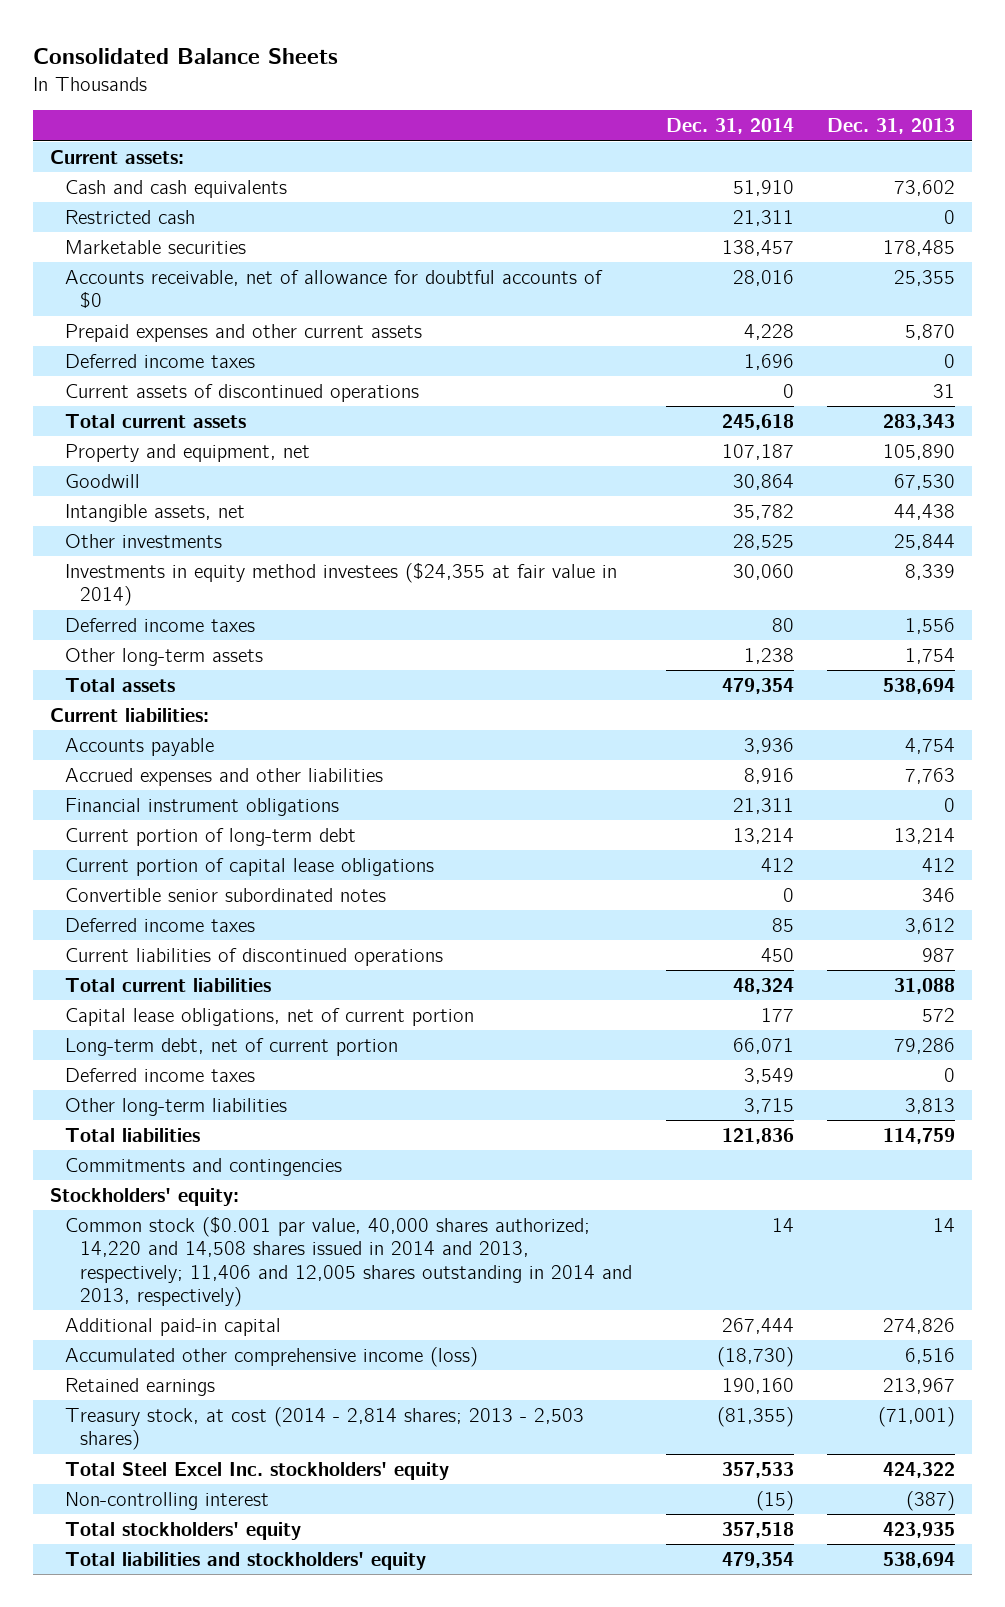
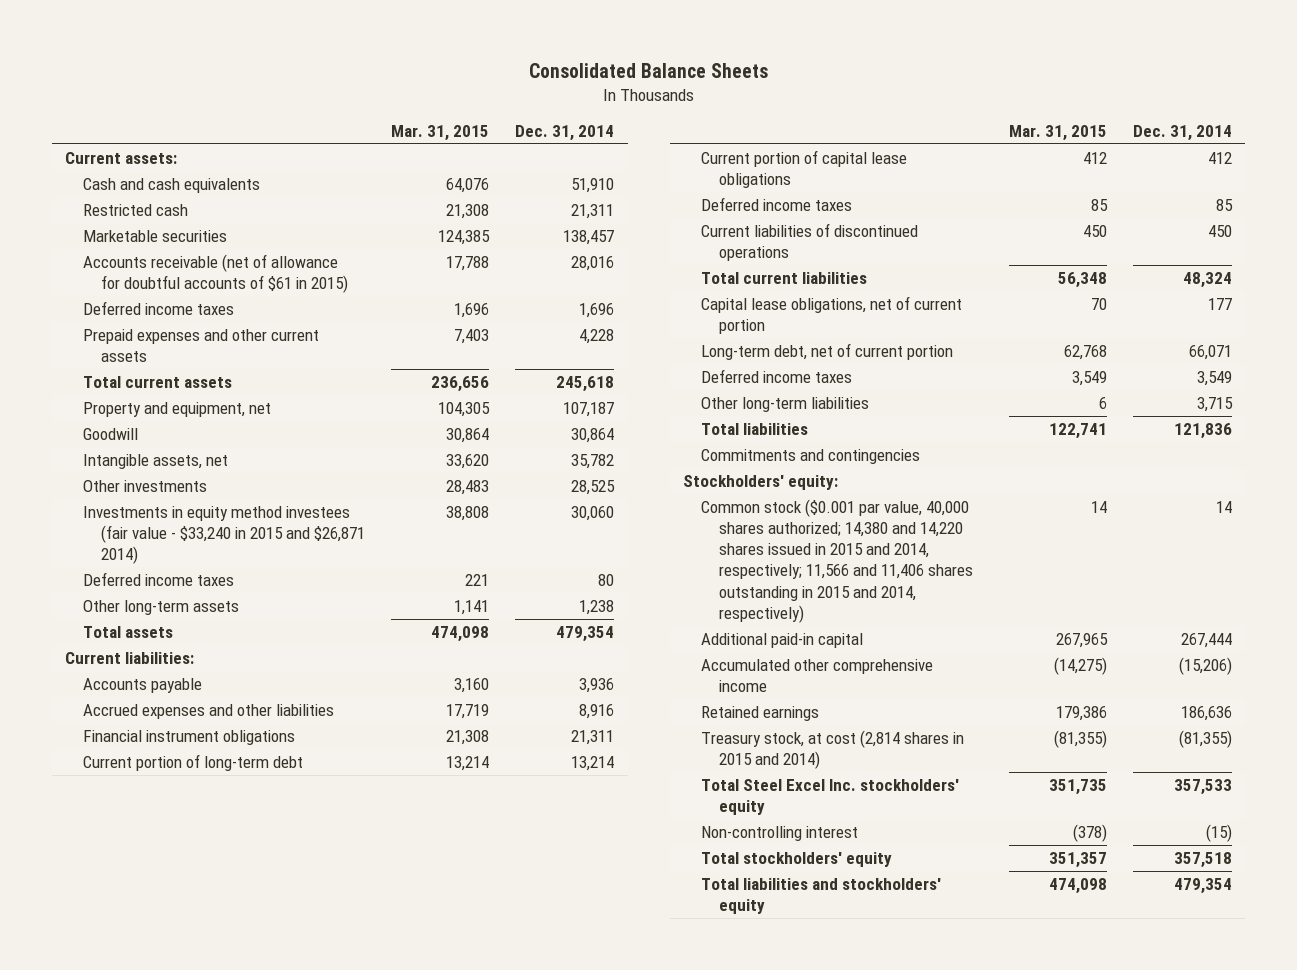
[827,118,956,135] Dec. 31, 2013 -> none
none -> [391,124,490,141] Mar. 31, 2015
[65,269,604,309] Accounts receivable, net of allowance for doubtful accounts of $0 -> [83,253,349,294] Accounts receivable (net of allowance for doubtful accounts of $61 in 2015)
[65,383,420,402] Current assets of discontinued operations -> none
[65,323,423,342] Prepaid expenses and other current assets -> [83,328,320,363] Prepaid expenses and other current assets
[65,562,618,607] Investments in equity method investees ($24,355 at fair value in 2014) -> none
none -> [83,505,366,565] Investments in equity method investees (fair value - $33,240 in 2015 and $26,871 2014)
[65,887,387,902] Convertible senior subordinated notes -> none
[65,1216,633,1308] Common stock ($0.001 par value, 40,000 shares authorized; 14,220 and 14,508 shares issued in 2014 and 2013, respectively; 11,406 and 12,005 shares outstanding in 2014 and 2013, respectively) -> [700,498,974,623] Common stock ($0.001 par value, 40,000 shares authorized; 14,380 and 14,220 shares issued in 2015 and 2014, respectively; 11,566 and 11,406 shares outstanding in 2015 and 2014, respectively)
[65,1346,479,1367] Accumulated other comprehensive income (loss) -> [700,658,933,693] Accumulated other comprehensive income
[716,1346,794,1367] (18,730) -> [1179,656,1233,675] (15,206)
[721,1377,794,1394] 190,160 -> [1181,705,1233,721] 186,636
[65,1406,585,1451] Treasury stock, at cost (2014 - 2,814 shares; 2013 - 2,503 shares) -> [700,729,964,770] Treasury stock, at cost (2,814 shares in 2015 and 2014)

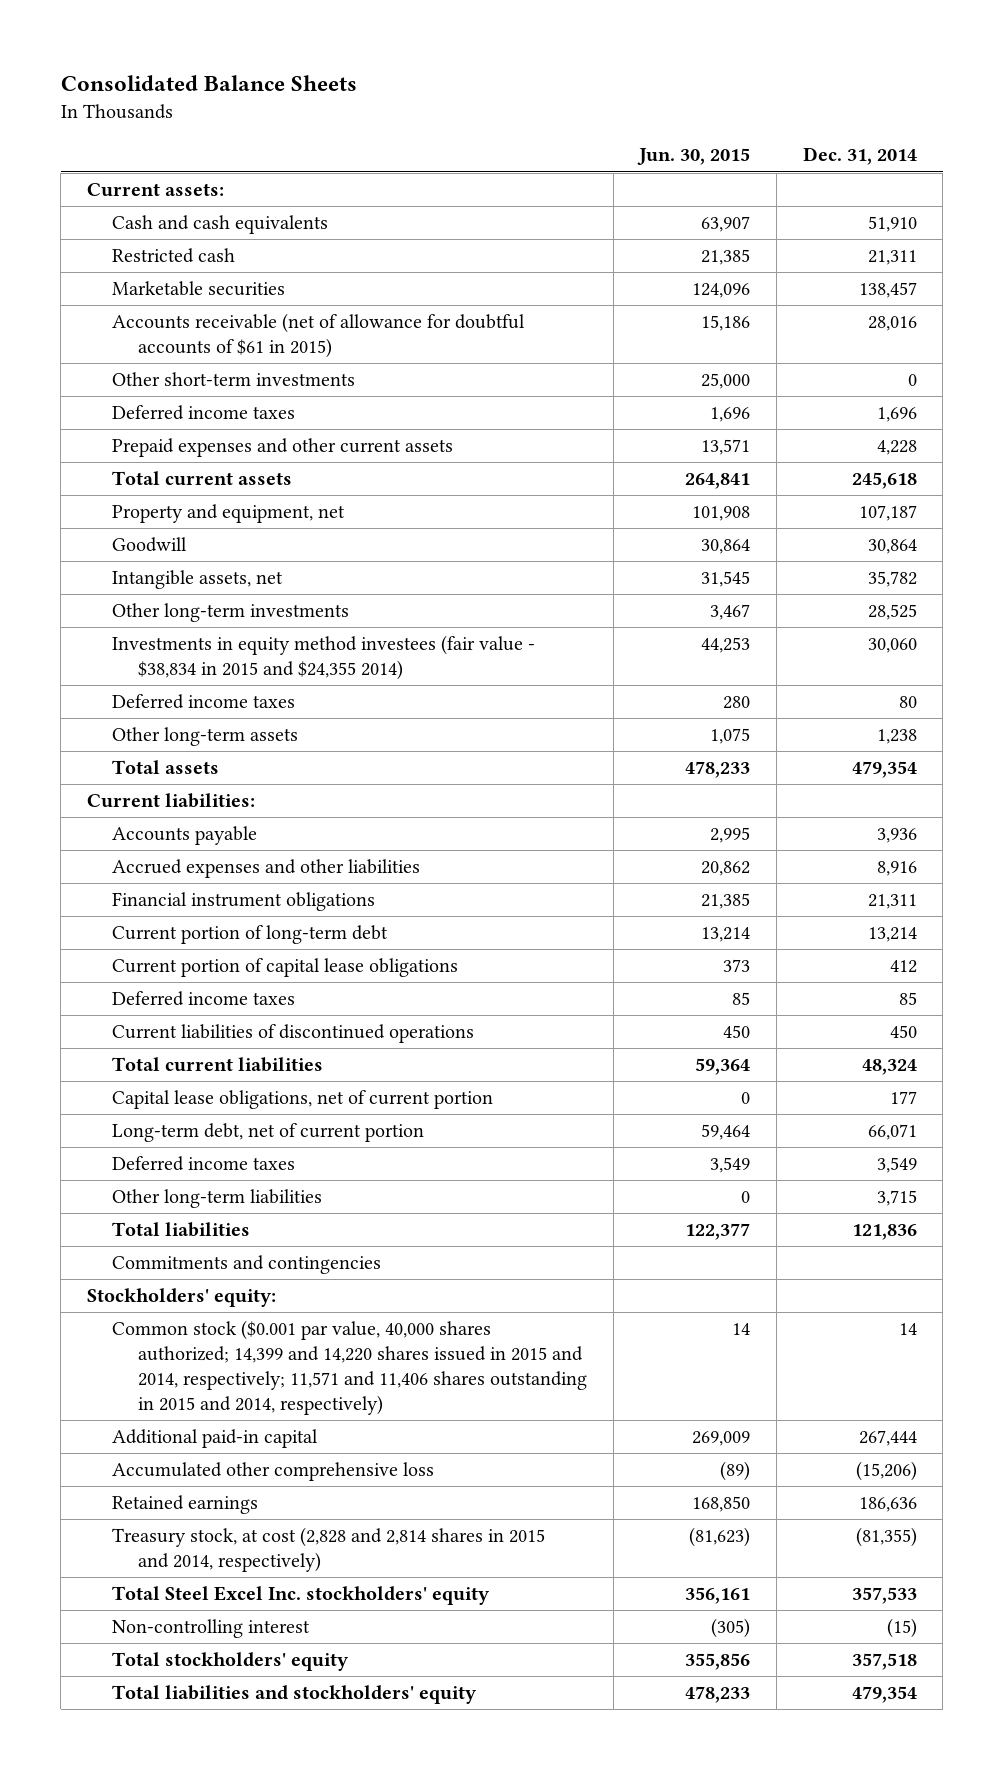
[391,124,490,141] Mar. 31, 2015 -> none
none -> [637,148,751,166] Jun. 30, 2015
none -> [112,372,356,387] Other short-term investments
[83,479,208,492] Other investments -> [112,603,350,623] Other long-term investments
[83,505,366,565] Investments in equity method investees (fair value - $33,240 in 2015 and $26,871 2014) -> [112,635,536,681] Investments in equity method investees (fair value - $38,834 in 2015 and $24,355 2014)
[700,498,974,623] Common stock ($0.001 par value, 40,000 shares authorized; 14,380 and 14,220 shares issued in 2015 and 2014, respectively; 11,566 and 11,406 shares outstanding in 2015 and 2014, respectively) -> [112,1320,588,1415] Common stock ($0.001 par value, 40,000 shares authorized; 14,399 and 14,220 shares issued in 2015 and 2014, respectively; 11,571 and 11,406 shares outstanding in 2015 and 2014, respectively)
[700,658,933,693] Accumulated other comprehensive income -> [112,1462,435,1482] Accumulated other comprehensive loss
[700,729,964,770] Treasury stock, at cost (2,814 shares in 2015 and 2014) -> [112,1527,546,1573] Treasury stock, at cost (2,828 and 2,814 shares in 2015 and 2014, respectively)

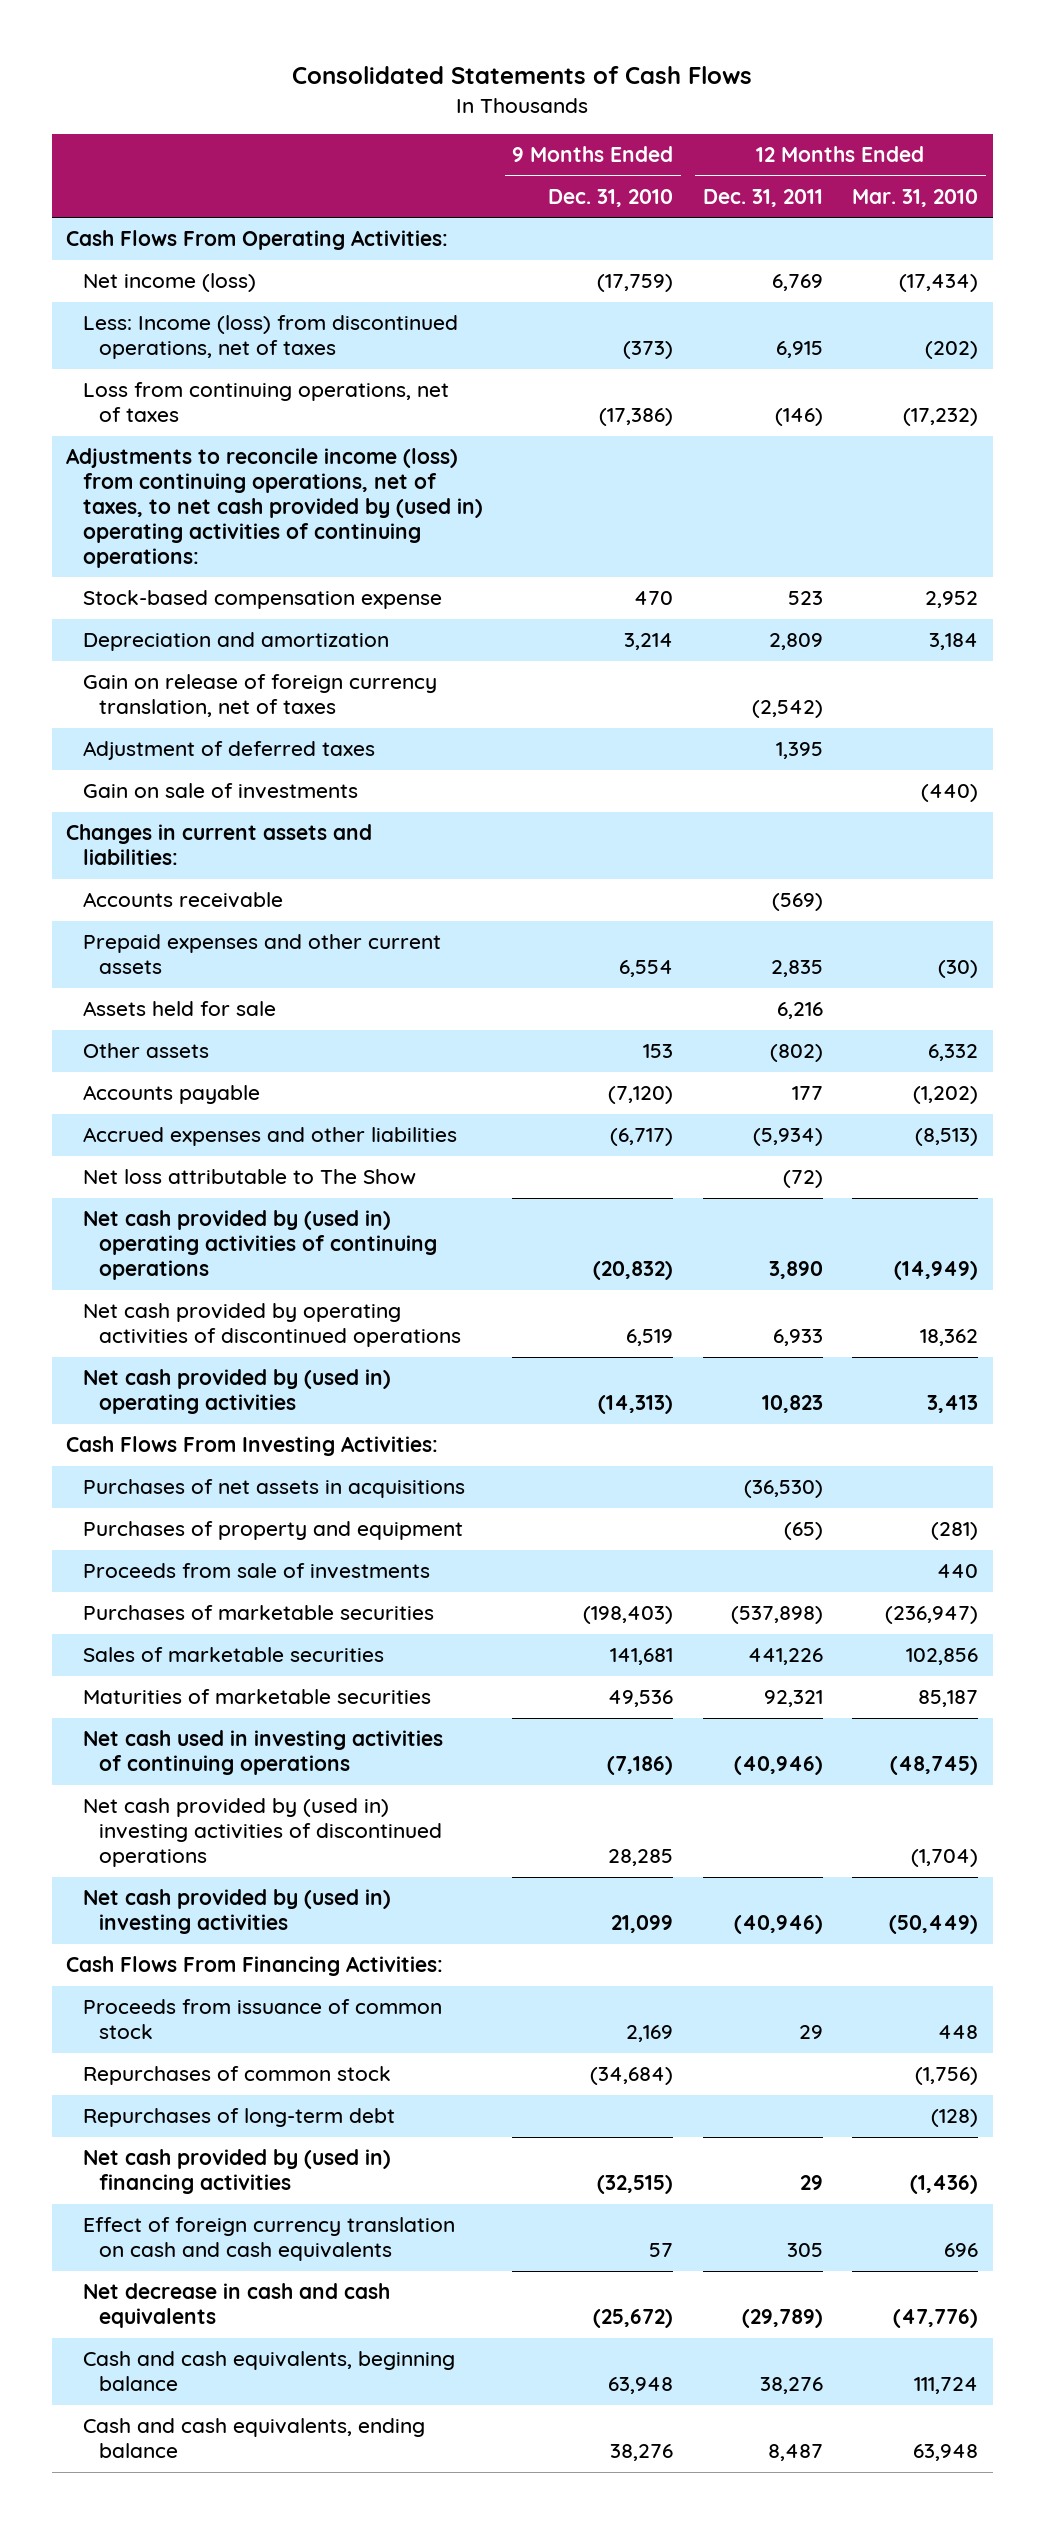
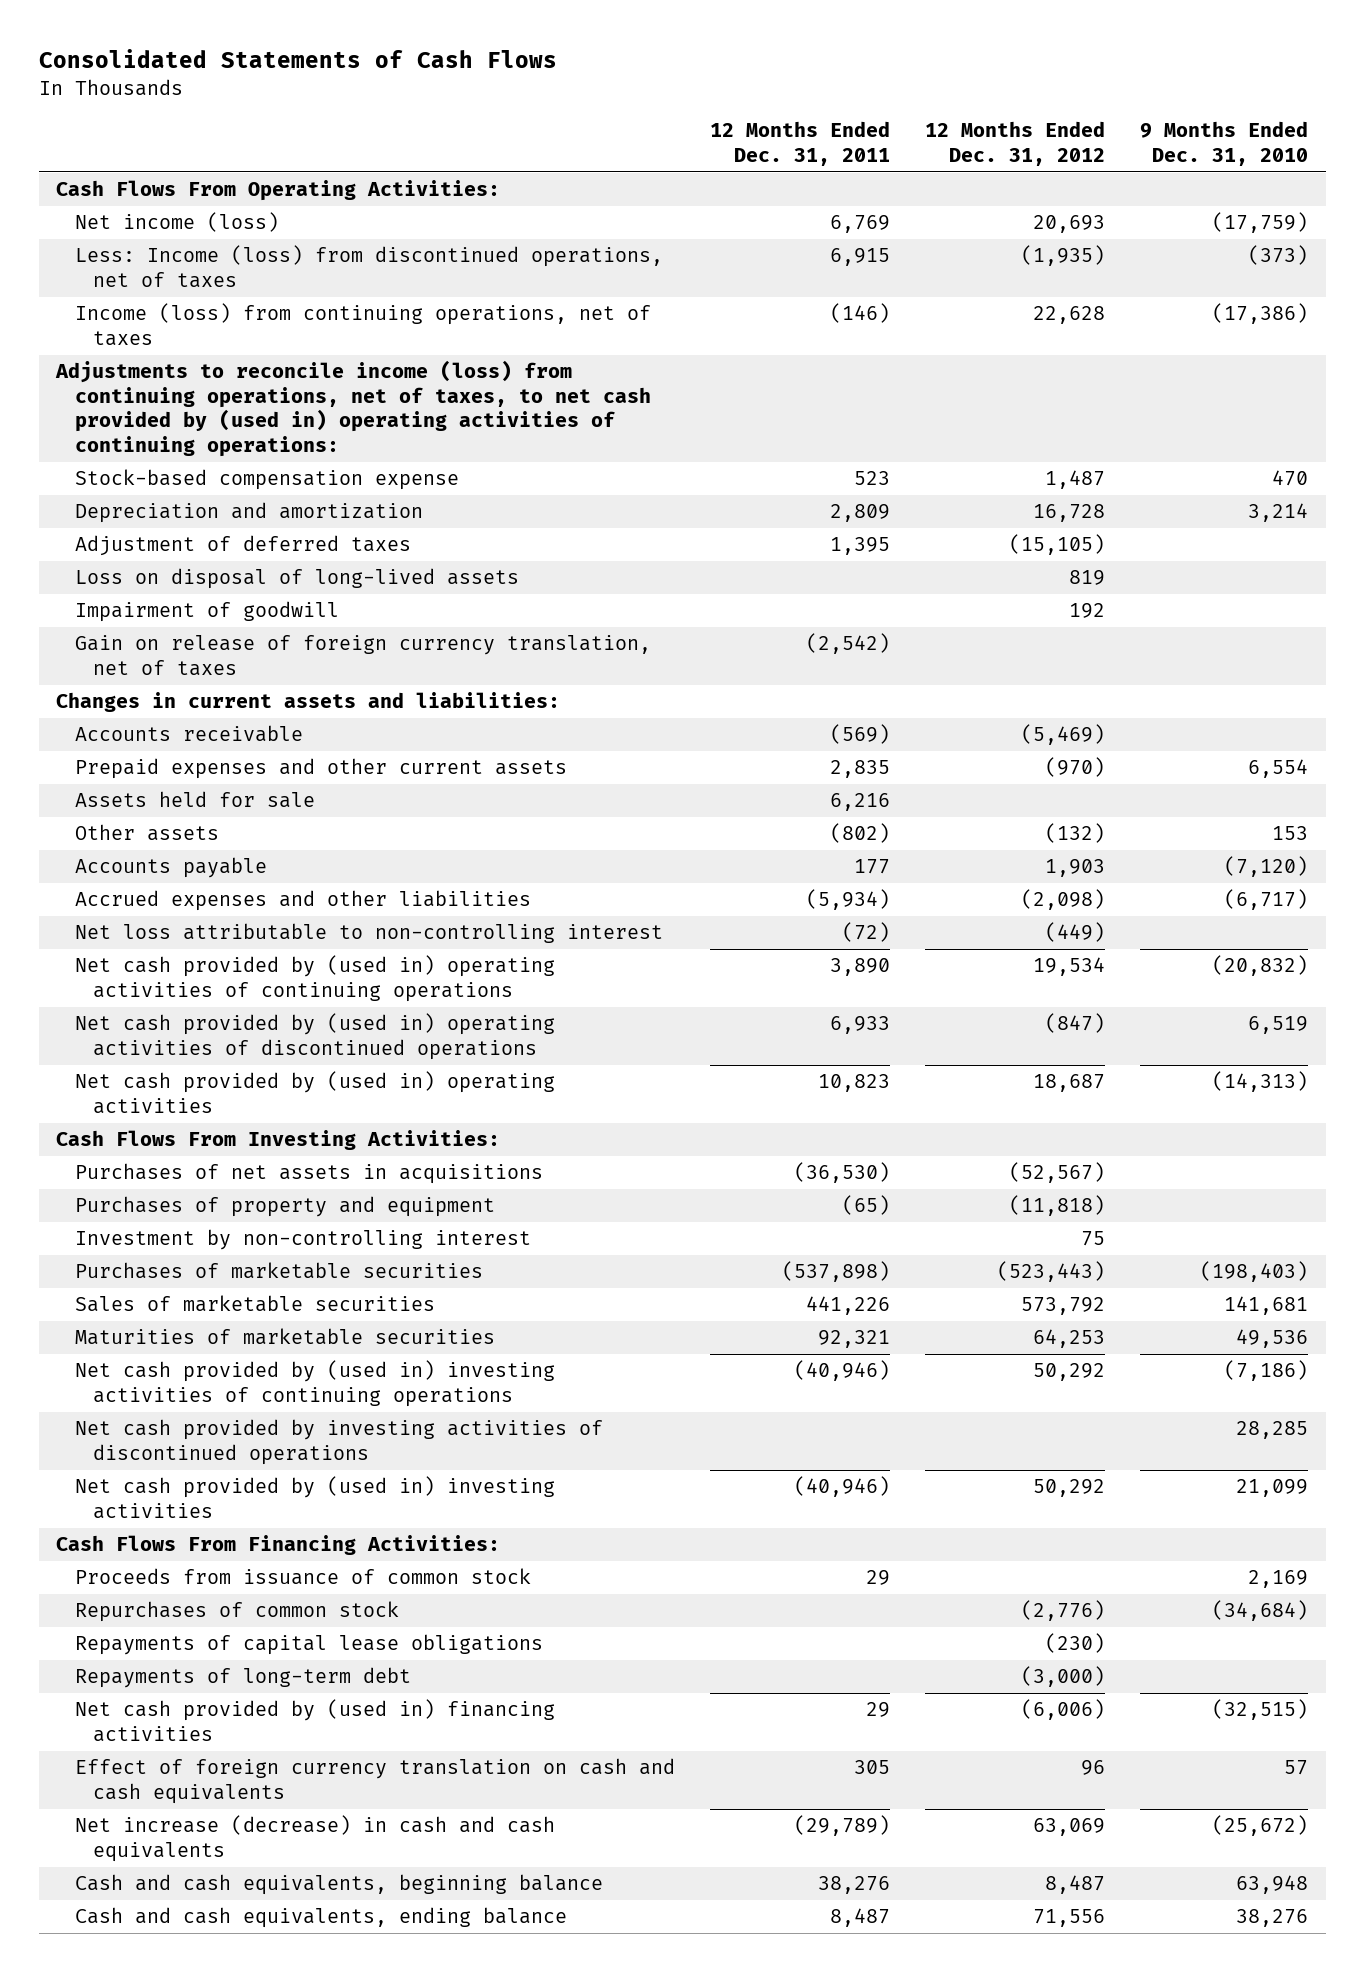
[852,188,979,207] Mar. 31, 2010 -> none
none -> [925,121,1106,166] 12 Months Ended Dec. 31, 2012
[82,382,449,423] Loss from continuing operations, net of taxes -> [74,303,651,346] Income (loss) from continuing operations, net of taxes
[82,783,358,800] Gain on sale of investments -> none
none -> [74,568,519,590] Loss on disposal of long-lived assets
none -> [74,601,339,623] Impairment of goodwill
[82,674,437,718] Gain on release of foreign currency translation, net of taxes -> [74,635,651,676] Gain on release of foreign currency translation, net of taxes
[82,1169,416,1186] Net loss attributable to The Show -> [74,923,663,944] Net loss attributable to non-controlling interest
[82,1303,462,1348] Net cash provided by operating activities of discontinued operations -> [74,1013,555,1060] Net cash provided by (used in) operating activities of discontinued operations
[82,1563,430,1580] Proceeds from sale of investments -> none
none -> [74,1229,531,1251] Investment by non-controlling interest
[82,1730,443,1776] Net cash used in investing activities of continuing operations -> [74,1360,555,1407] Net cash provided by (used in) investing activities of continuing operations
[82,1798,443,1868] Net cash provided by (used in) investing activities of discontinued operations -> [74,1419,603,1465] Net cash provided by investing activities of discontinued operations
none -> [74,1634,543,1656] Repayments of capital lease obligations
[82,2108,395,2128] Repurchases of long-term debt -> [74,1667,411,1689] Repayments of long-term debt
[82,2283,390,2329] Net decrease in cash and cash equivalents -> [74,1815,555,1862] Net increase (decrease) in cash and cash equivalents

